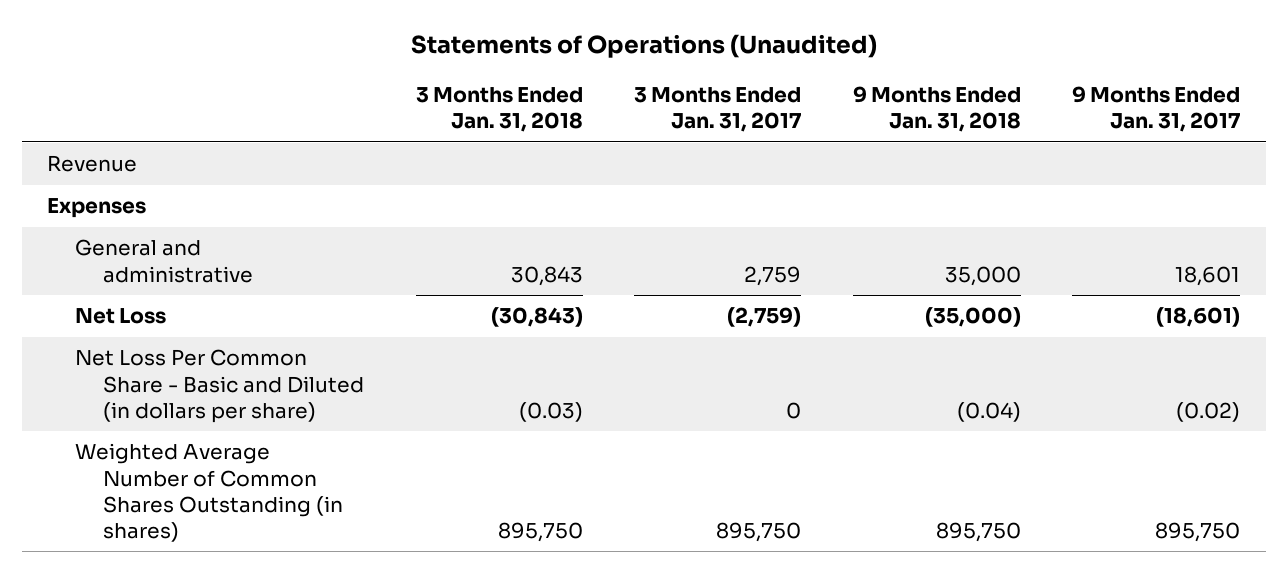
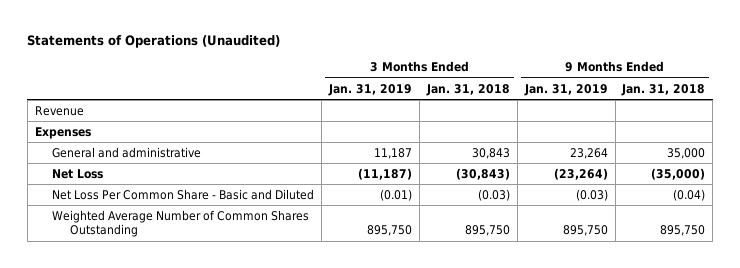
[634,87,802,133] 3 Months Ended Jan. 31, 2017 -> none
[1072,86,1241,133] 9 Months Ended Jan. 31, 2017 -> none
none -> [328,83,413,96] Jan. 31, 2019
none -> [523,83,608,96] Jan. 31, 2019
[75,349,365,423] Net Loss Per Common Share - Basic and Diluted (in dollars per share) -> [52,188,315,200] Net Loss Per Common Share - Basic and Diluted
[75,443,344,543] Weighted Average Number of Common Shares Outstanding (in shares) -> [52,209,310,238] Weighted Average Number of Common Shares Outstanding

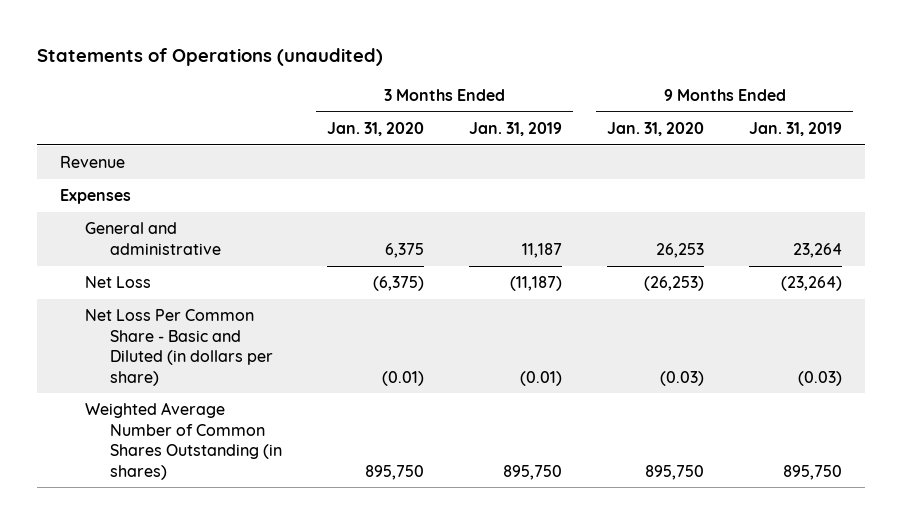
[27,35,281,49] Statements of Operations (Unaudited) -> [37,48,384,67] Statements of Operations (unaudited)
[425,83,510,96] Jan. 31, 2018 -> none
[621,83,706,96] Jan. 31, 2018 -> none
none -> [327,122,425,137] Jan. 31, 2020
none -> [607,122,705,137] Jan. 31, 2020
[52,188,315,200] Net Loss Per Common Share - Basic and Diluted -> [84,309,273,386] Net Loss Per Common Share - Basic and Diluted (in dollars per share)
[52,209,310,238] Weighted Average Number of Common Shares Outstanding -> [84,402,282,480] Weighted Average Number of Common Shares Outstanding (in shares)

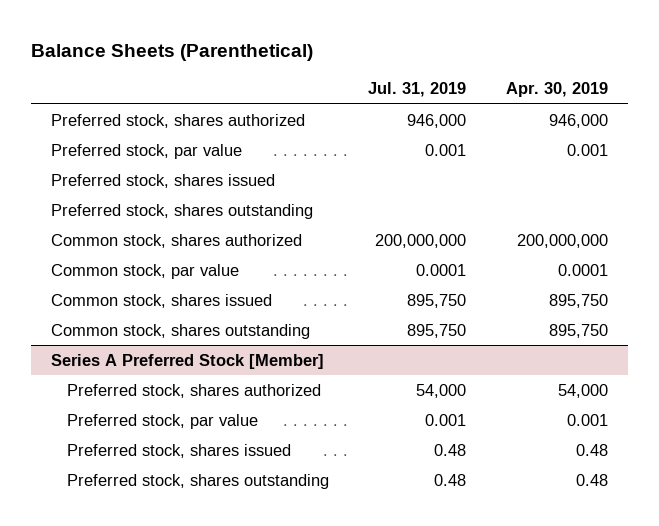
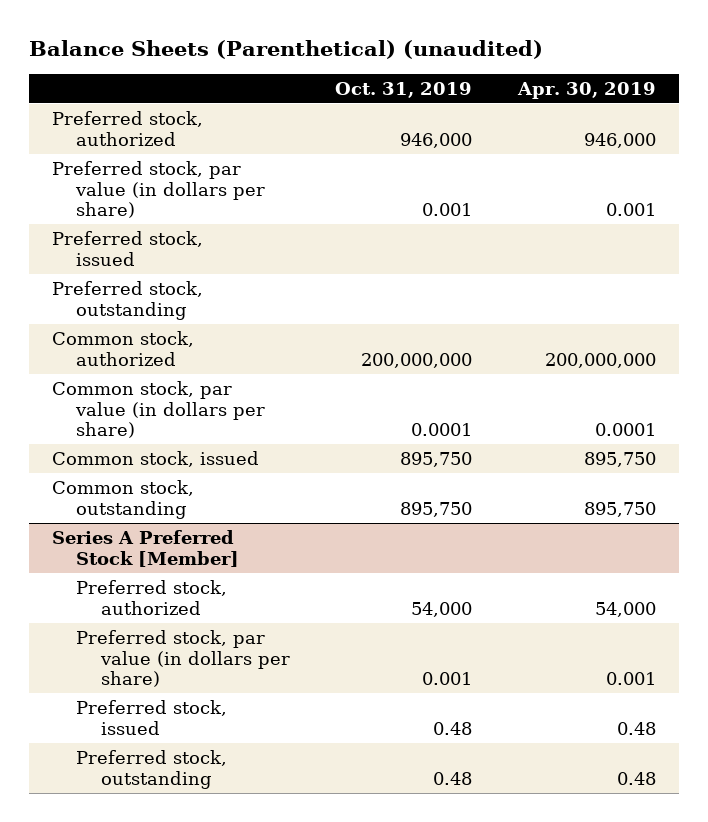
[30,43,313,61] Balance Sheets (Parenthetical) -> [29,40,544,60] Balance Sheets (Parenthetical) (unaudited)
[368,82,467,98] Jul. 31, 2019 -> none
none -> [335,81,473,98] Oct. 31, 2019
[50,113,305,128] Preferred stock, shares authorized -> [51,110,203,146] Preferred stock, authorized
[50,143,242,159] Preferred stock, par value -> [51,160,266,219] Preferred stock, par value (in dollars per share)
[50,173,275,188] Preferred stock, shares issued -> [51,230,203,266] Preferred stock, issued
[50,203,313,219] Preferred stock, shares outstanding -> [51,280,203,320] Preferred stock, outstanding
[50,233,302,248] Common stock, shares authorized -> [51,330,194,366] Common stock, authorized
[50,263,239,279] Common stock, par value -> [51,380,266,439] Common stock, par value (in dollars per share)
[50,293,272,308] Common stock, shares issued -> [51,450,259,467] Common stock, issued
[50,323,310,339] Common stock, shares outstanding -> [51,479,194,519] Common stock, outstanding
[66,383,321,398] Preferred stock, shares authorized -> [76,579,228,615] Preferred stock, authorized
[66,413,258,429] Preferred stock, par value -> [76,629,290,688] Preferred stock, par value (in dollars per share)
[66,443,291,458] Preferred stock, shares issued -> [76,699,228,735] Preferred stock, issued
[66,473,329,489] Preferred stock, shares outstanding -> [76,749,228,789] Preferred stock, outstanding

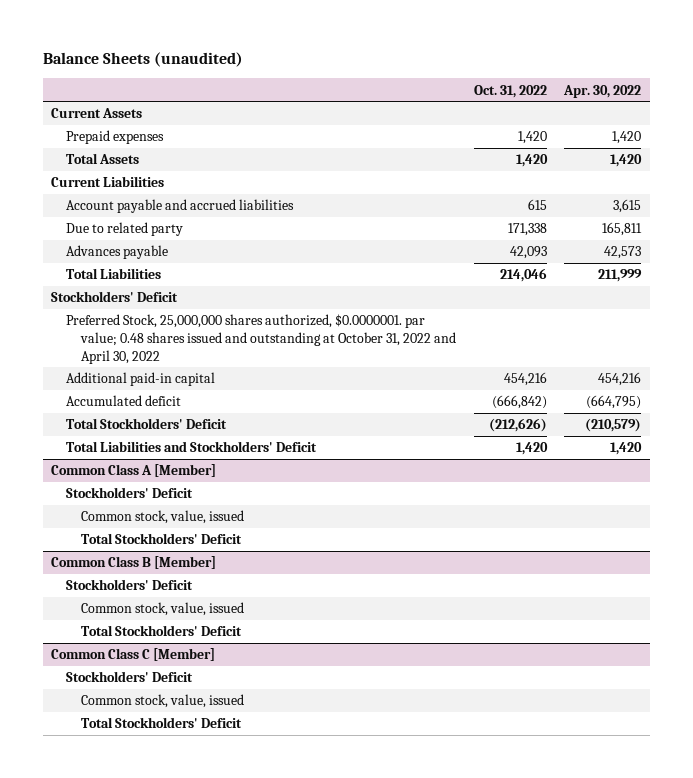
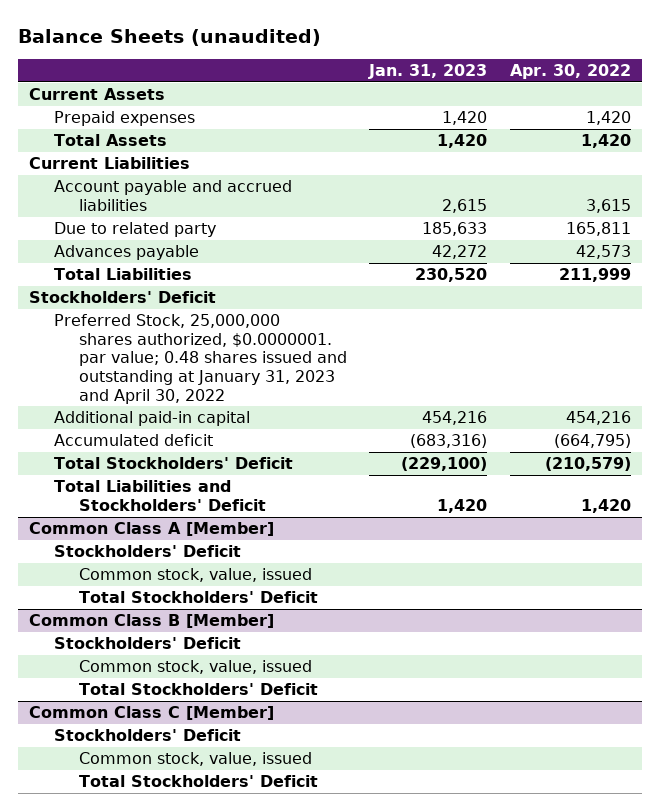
[473,84,547,98] Oct. 31, 2022 -> none
none -> [368,64,488,80] Jan. 31, 2023
[66,314,457,364] Preferred Stock, 25,000,000 shares authorized, $0.0000001. par value; 0.48 shares issued and outstanding at October 31, 2022 and April 30, 2022 -> [53,314,347,404] Preferred Stock, 25,000,000 shares authorized, $0.0000001. par value; 0.48 shares issued and outstanding at January 31, 2023 and April 30, 2022

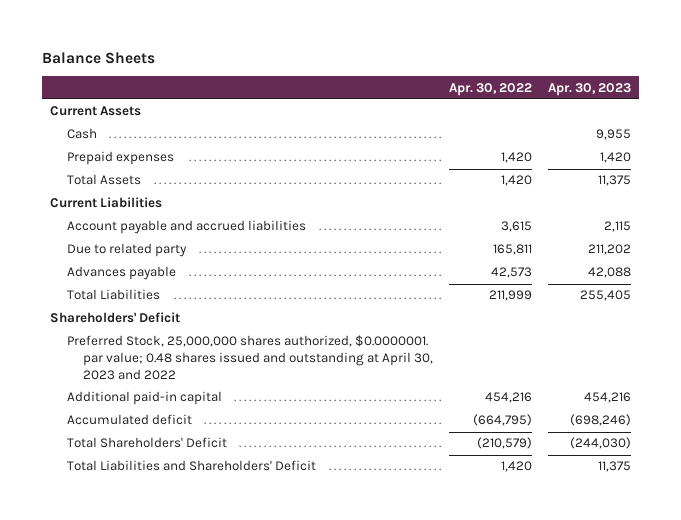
[18,28,322,46] Balance Sheets (unaudited) -> [42,52,156,65] Balance Sheets
[368,64,488,80] Jan. 31, 2023 -> none
none -> [547,82,631,96] Apr. 30, 2023
none -> [66,128,97,140] Cash
[29,291,217,304] Stockholders' Deficit -> [50,312,181,324] Shareholders' Deficit
[53,314,347,404] Preferred Stock, 25,000,000 shares authorized, $0.0000001. par value; 0.48 shares issued and outstanding at January 31, 2023 and April 30, 2022 -> [66,335,433,380] Preferred Stock, 25,000,000 shares authorized, $0.0000001. par value; 0.48 shares issued and outstanding at April 30, 2023 and 2022
[29,522,275,537] Common Class A [Member] -> none
[53,545,241,558] Stockholders' Deficit -> none
[78,568,312,583] Common stock, value, issued -> none
[78,591,318,604] Total Stockholders' Deficit -> none
[29,614,275,629] Common Class B [Member] -> none
[53,637,241,650] Stockholders' Deficit -> none
[78,660,312,675] Common stock, value, issued -> none
[78,683,318,696] Total Stockholders' Deficit -> none
[29,706,275,721] Common Class C [Member] -> none
[53,729,241,742] Stockholders' Deficit -> none
[78,752,312,767] Common stock, value, issued -> none
[78,775,318,788] Total Stockholders' Deficit -> none
[53,457,293,470] Total Stockholders' Deficit -> [66,437,227,449] Total Shareholders' Deficit
[53,480,266,511] Total Liabilities and Stockholders' Deficit -> [66,460,316,472] Total Liabilities and Shareholders' Deficit

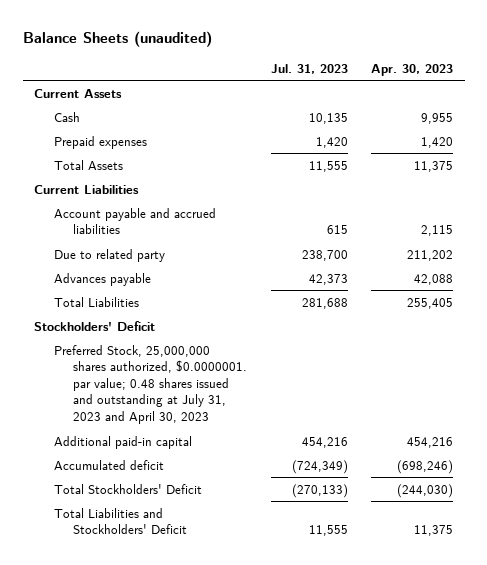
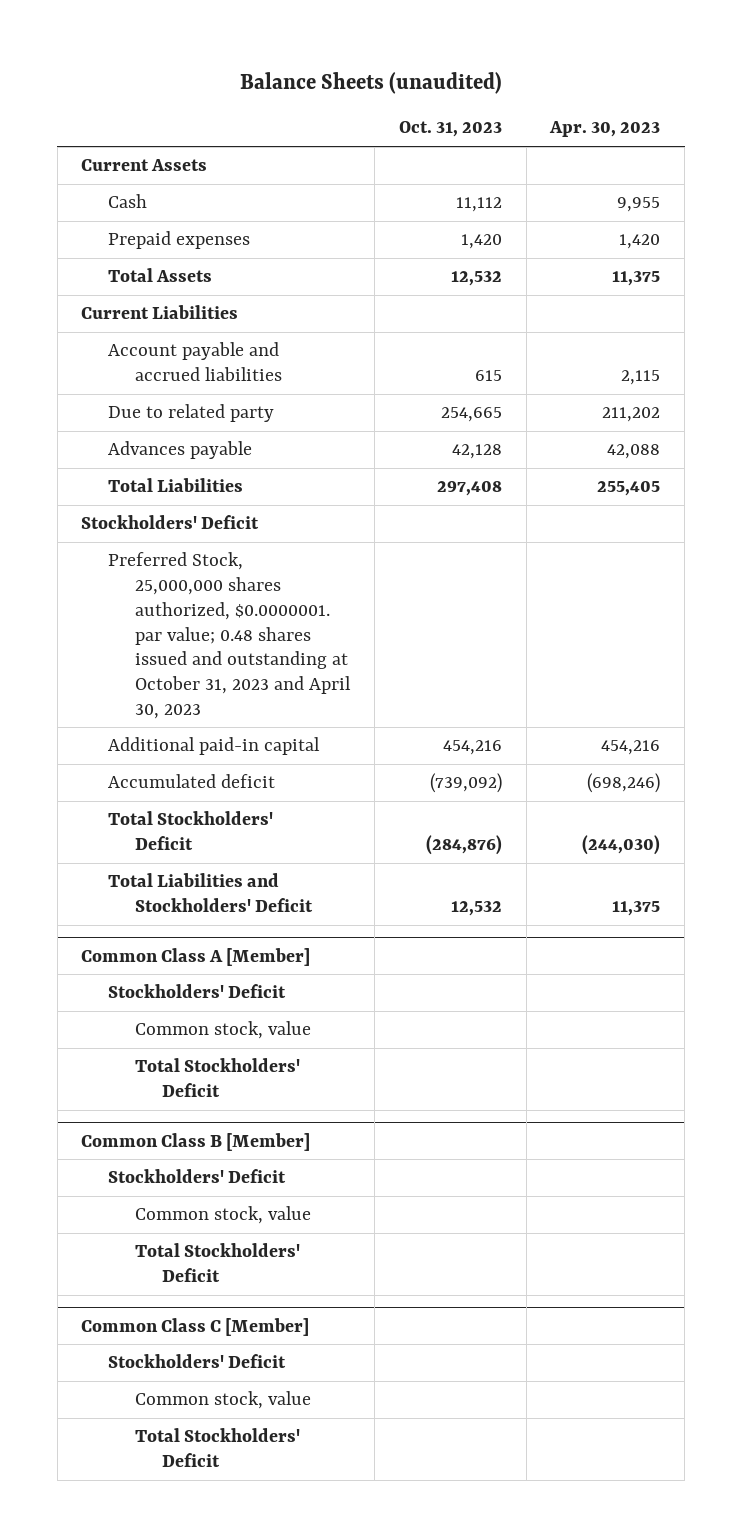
[270,63,348,74] Jul. 31, 2023 -> none
none -> [398,121,502,138] Oct. 31, 2023
[53,344,248,425] Preferred Stock, 25,000,000 shares authorized, $0.0000001. par value; 0.48 shares issued and outstanding at July 31, 2023 and April 30, 2023 -> [108,552,351,719] Preferred Stock, 25,000,000 shares authorized, $0.0000001. par value; 0.48 shares issued and outstanding at October 31, 2023 and April 30, 2023
none -> [81,947,311,966] Common Class A [Member]
none -> [108,984,287,999] Stockholders' Deficit
none -> [134,1021,311,1040] Common stock, value
none -> [134,1058,300,1098] Total Stockholders' Deficit
none -> [81,1132,311,1151] Common Class B [Member]
none -> [108,1169,287,1184] Stockholders' Deficit
none -> [134,1206,311,1225] Common stock, value
none -> [134,1243,300,1283] Total Stockholders' Deficit
none -> [81,1317,310,1336] Common Class C [Member]
none -> [108,1354,287,1369] Stockholders' Deficit
none -> [134,1391,311,1410] Common stock, value
none -> [134,1428,300,1468] Total Stockholders' Deficit

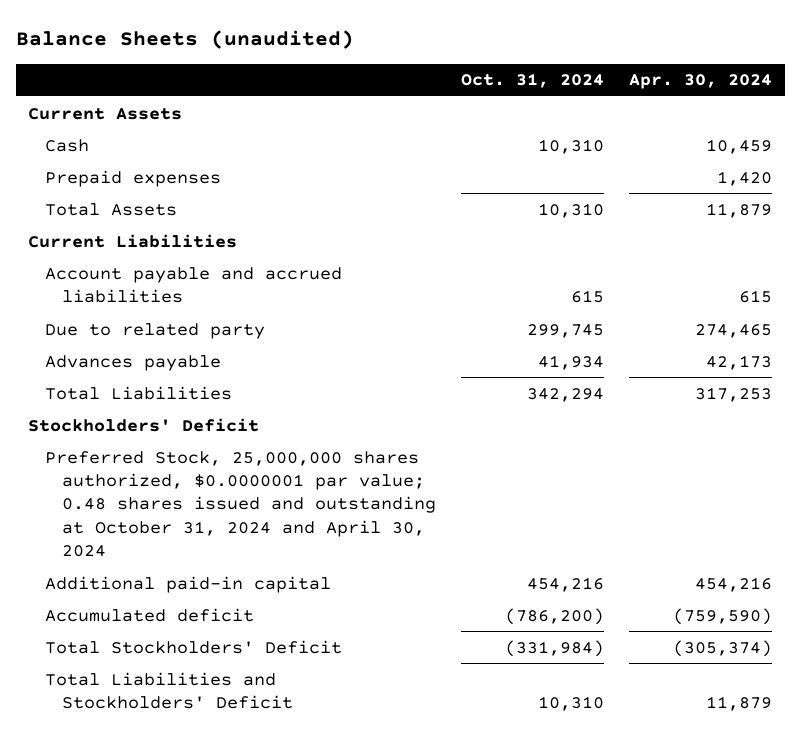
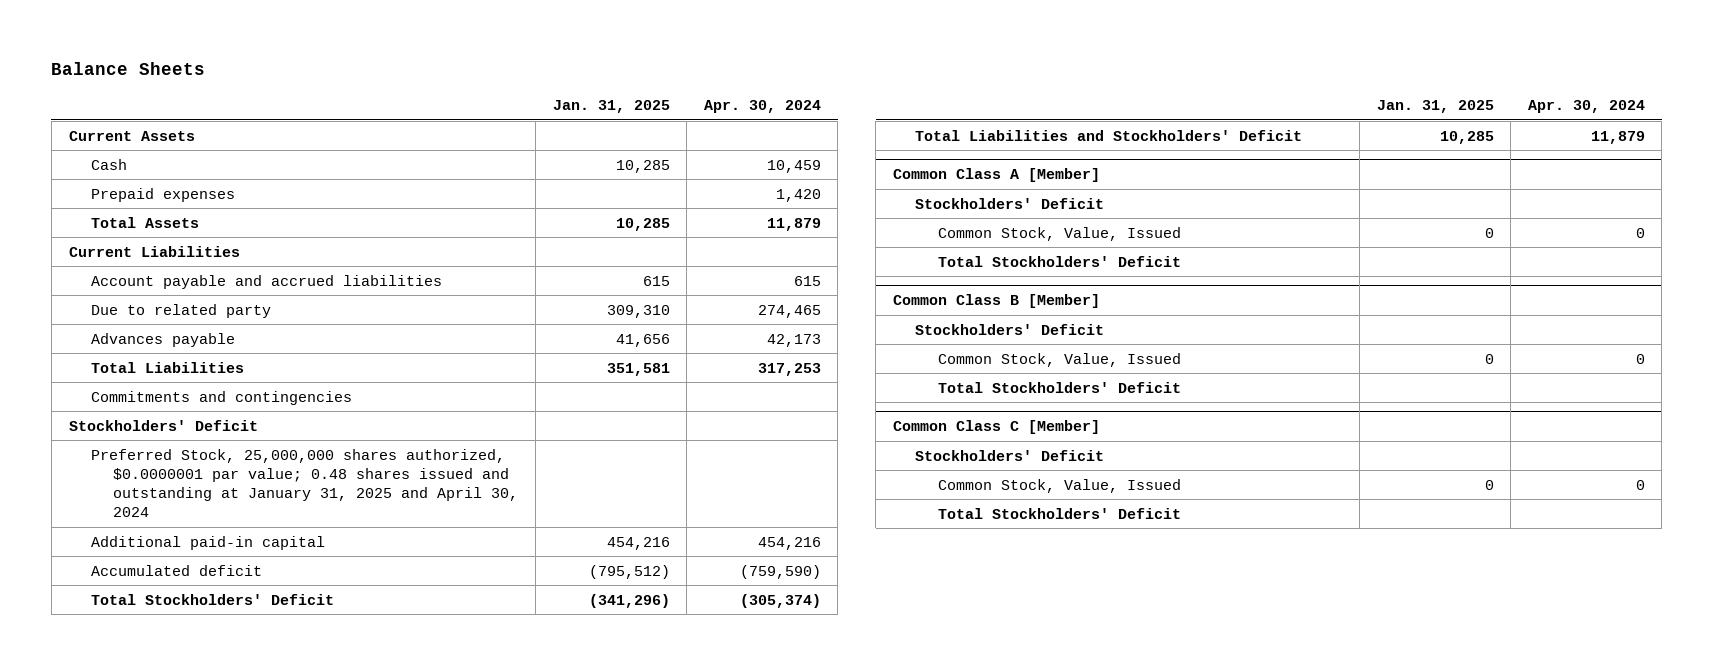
[15,29,354,49] Balance Sheets (unaudited) -> [51,62,206,76] Balance Sheets
[461,73,605,89] Oct. 31, 2024 -> none
none -> [552,100,670,114] Jan. 31, 2025
none -> [90,390,352,405] Commitments and contingencies
[45,450,437,557] Preferred Stock, 25,000,000 shares authorized, $0.0000001 par value; 0.48 shares issued and outstanding at October 31, 2024 and April 30, 2024 -> [90,448,519,518] Preferred Stock, 25,000,000 shares authorized, $0.0000001 par value; 0.48 shares issued and outstanding at January 31, 2025 and April 30, 2024
none -> [892,168,1100,183] Common Class A [Member]
none -> [915,197,1105,209] Stockholders' Deficit
none -> [937,226,1181,241] Common Stock, Value, Issued
none -> [937,255,1181,267] Total Stockholders' Deficit
none -> [892,294,1100,309] Common Class B [Member]
none -> [915,323,1105,335] Stockholders' Deficit
none -> [937,352,1181,367] Common Stock, Value, Issued
none -> [937,381,1181,393] Total Stockholders' Deficit
none -> [892,420,1100,435] Common Class C [Member]
none -> [915,449,1105,461] Stockholders' Deficit
none -> [937,478,1181,493] Common Stock, Value, Issued
none -> [937,507,1181,519] Total Stockholders' Deficit

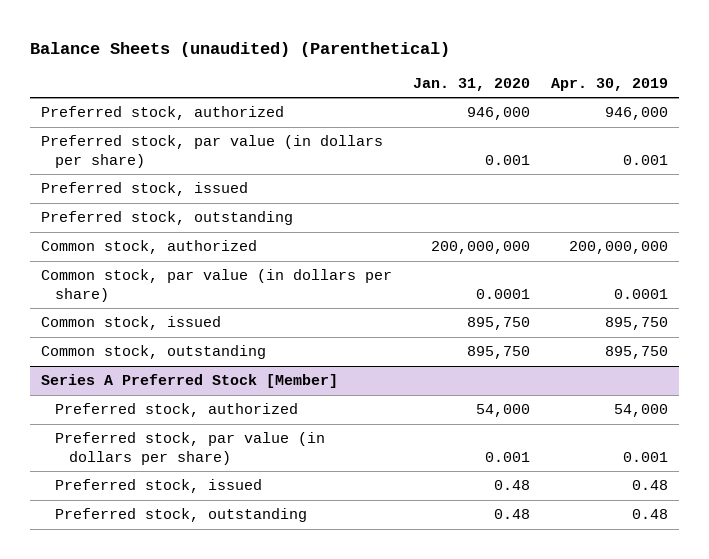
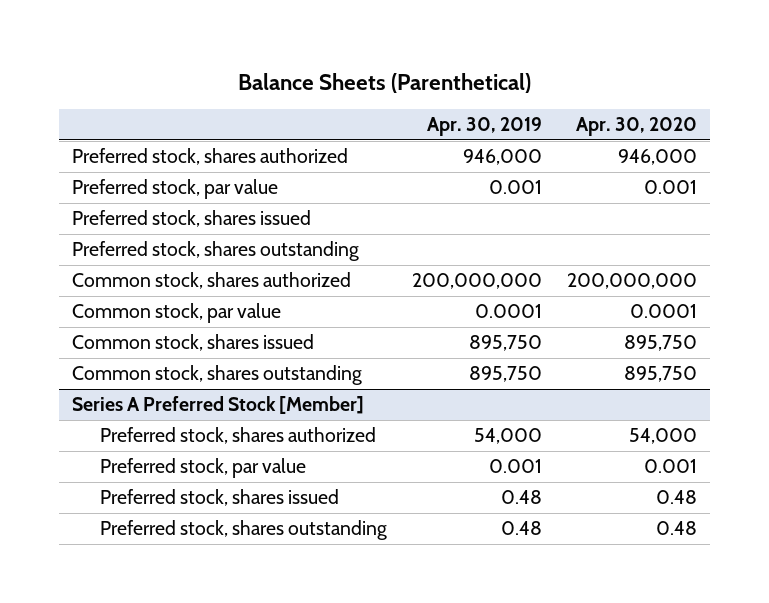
[30,41,451,57] Balance Sheets (unaudited) (Parenthetical) -> [237,72,531,93] Balance Sheets (Parenthetical)
[413,77,531,91] Jan. 31, 2020 -> none
none -> [576,117,698,137] Apr. 30, 2020
[41,106,285,121] Preferred stock, authorized -> [71,148,348,166] Preferred stock, shares authorized
[41,135,384,168] Preferred stock, par value (in dollars per share) -> [71,179,278,200] Preferred stock, par value
[41,182,249,197] Preferred stock, issued -> [71,210,311,228] Preferred stock, shares issued
[41,211,294,226] Preferred stock, outstanding -> [71,241,359,262] Preferred stock, shares outstanding
[41,240,258,255] Common stock, authorized -> [71,272,351,290] Common stock, shares authorized
[41,269,393,302] Common stock, par value (in dollars per share) -> [71,303,281,324] Common stock, par value
[41,316,222,331] Common stock, issued -> [71,334,314,352] Common stock, shares issued
[41,345,267,360] Common stock, outstanding -> [71,365,362,386] Common stock, shares outstanding
[55,403,299,418] Preferred stock, authorized -> [100,427,377,445] Preferred stock, shares authorized
[55,432,326,465] Preferred stock, par value (in dollars per share) -> [100,458,307,479] Preferred stock, par value
[55,479,263,494] Preferred stock, issued -> [100,489,340,507] Preferred stock, shares issued
[55,508,308,523] Preferred stock, outstanding -> [100,520,388,541] Preferred stock, shares outstanding

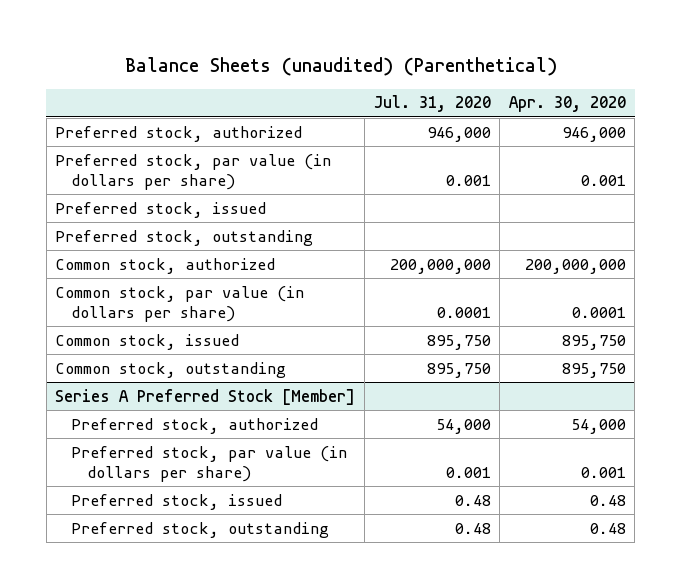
[237,72,531,93] Balance Sheets (Parenthetical) -> [124,57,557,77] Balance Sheets (unaudited) (Parenthetical)
[427,117,543,137] Apr. 30, 2019 -> none
none -> [373,95,491,113] Jul. 31, 2020
[71,148,348,166] Preferred stock, shares authorized -> [55,125,303,142] Preferred stock, authorized
[71,179,278,200] Preferred stock, par value -> [55,153,332,190] Preferred stock, par value (in dollars per share)
[71,210,311,228] Preferred stock, shares issued -> [55,201,267,218] Preferred stock, issued
[71,241,359,262] Preferred stock, shares outstanding -> [55,229,314,246] Preferred stock, outstanding
[71,272,351,290] Common stock, shares authorized -> [55,257,276,274] Common stock, authorized
[71,303,281,324] Common stock, par value -> [55,285,305,322] Common stock, par value (in dollars per share)
[71,334,314,352] Common stock, shares issued -> [55,333,240,350] Common stock, issued
[71,365,362,386] Common stock, shares outstanding -> [55,361,287,378] Common stock, outstanding
[100,427,377,445] Preferred stock, shares authorized -> [71,417,319,434] Preferred stock, authorized
[100,458,307,479] Preferred stock, par value -> [71,445,348,482] Preferred stock, par value (in dollars per share)
[100,489,340,507] Preferred stock, shares issued -> [71,493,283,510] Preferred stock, issued
[100,520,388,541] Preferred stock, shares outstanding -> [71,521,330,538] Preferred stock, outstanding

